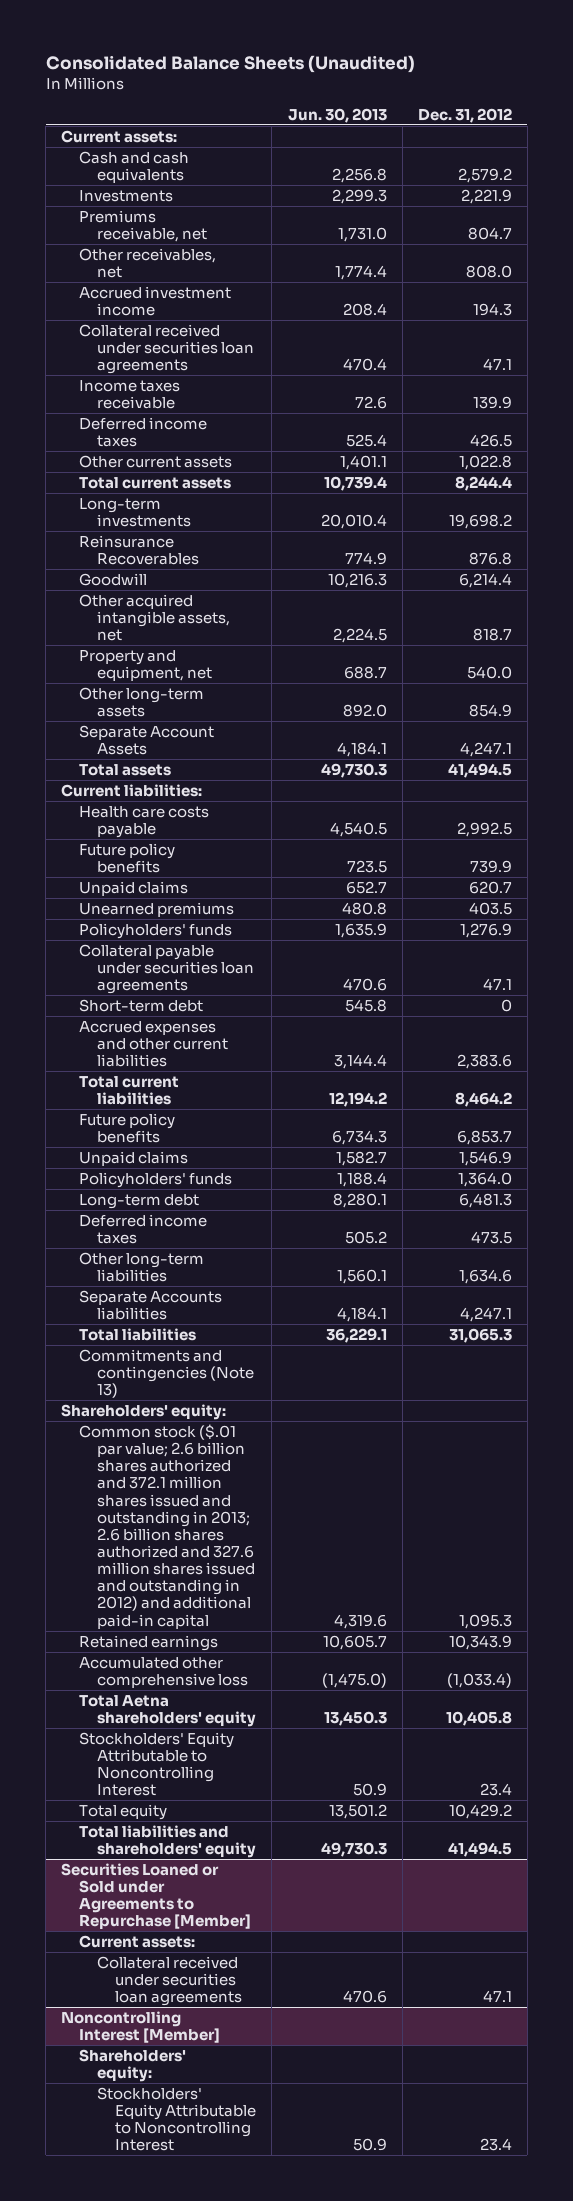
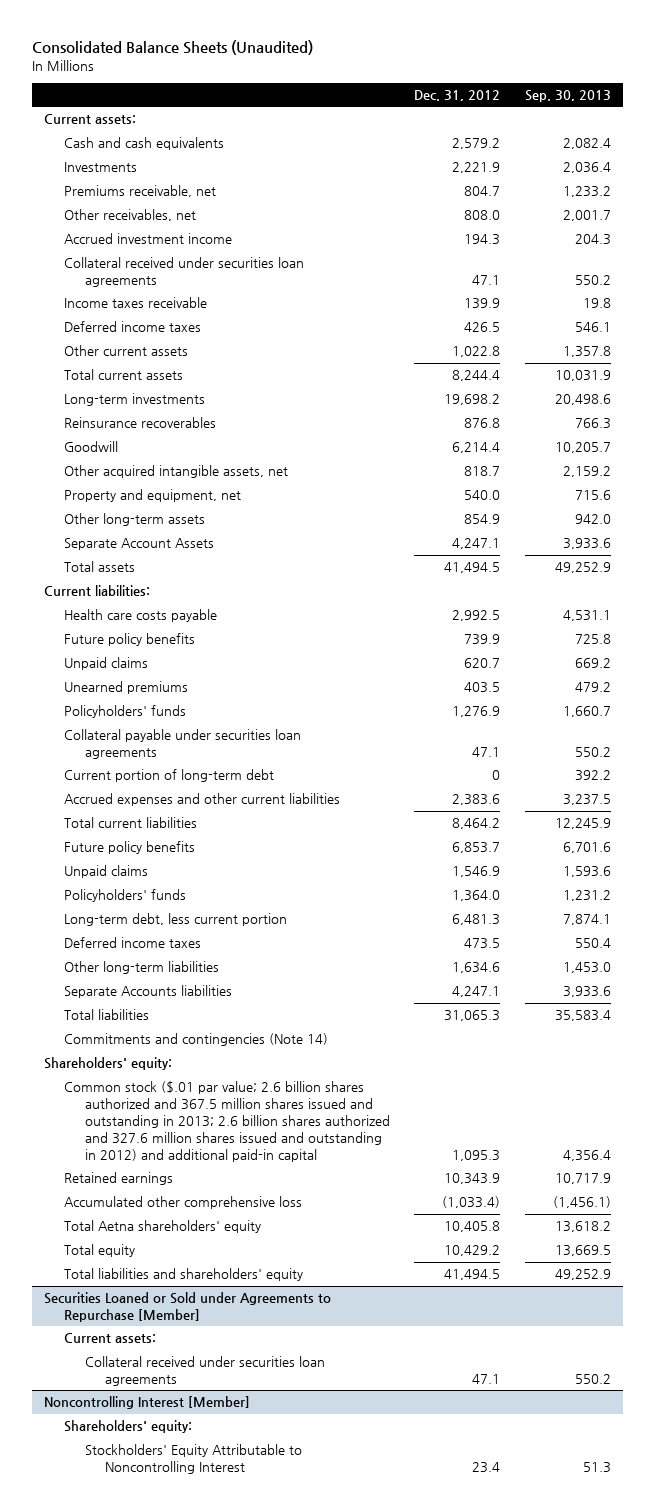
[287,107,387,123] Jun. 30, 2013 -> none
none -> [524,90,611,103] Sep. 30, 2013
[79,534,200,566] Reinsurance Recoverables -> [64,417,217,429] Reinsurance recoverables
[79,998,204,1012] Short-term debt -> none
none -> [64,769,275,783] Current portion of long-term debt
[79,1193,200,1209] Long-term debt -> [64,913,288,927] Long-term debt, less current portion
[79,1348,255,1399] Commitments and contingencies (Note 13) -> [64,1033,329,1047] Commitments and contingencies (Note 14)
[79,1423,256,1629] Common stock ($.01 par value; 2.6 billion shares authorized and 372.1 million shares issued and outstanding in 2013; 2.6 billion shares authorized and 327.6 million shares issued and outstanding in 2012) and additional paid-in capital -> [64,1081,390,1162] Common stock ($.01 par value; 2.6 billion shares authorized and 367.5 million shares issued and outstanding in 2013; 2.6 billion shares authorized and 327.6 million shares issued and outstanding in 2012) and additional paid-in capital
[79,1731,235,1797] Stockholders' Equity Attributable to Noncontrolling Interest -> none

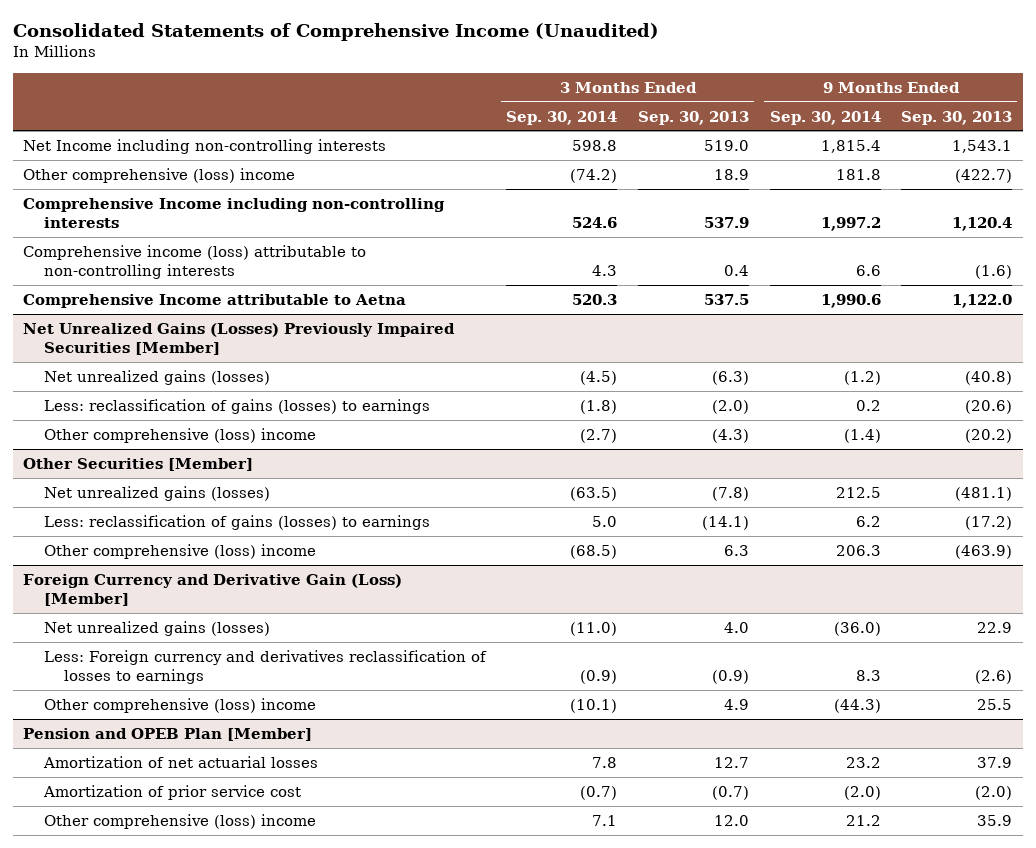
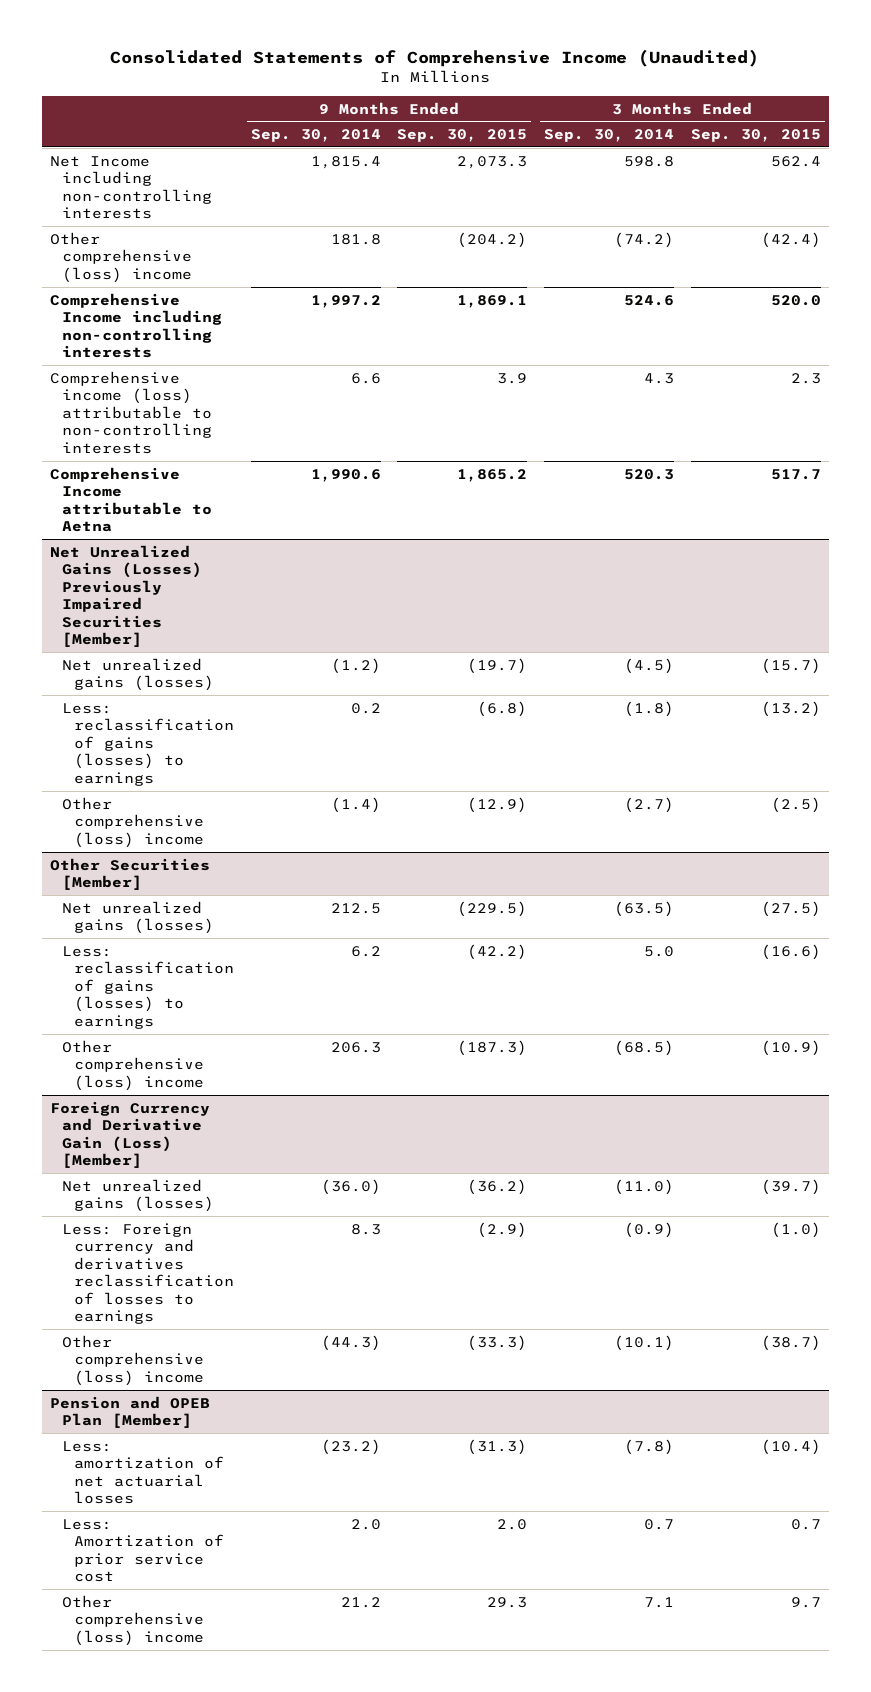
[638,110,750,125] Sep. 30, 2013 -> none
[901,110,1013,125] Sep. 30, 2013 -> none
none -> [397,129,528,143] Sep. 30, 2015
none -> [690,129,821,143] Sep. 30, 2015
[42,756,318,769] Amortization of net actuarial losses -> [62,1440,225,1505] Less: amortization of net actuarial losses
[592,757,618,769] 7.8 -> [623,1438,674,1455] (7.8)
[845,757,881,769] 23.2 -> [320,1438,381,1455] (23.2)
[42,785,301,801] Amortization of prior service cost -> [62,1518,225,1583] Less: Amortization of prior service cost
[580,786,618,801] (0.7) -> [643,1518,674,1530] 0.7
[843,786,881,801] (2.0) -> [350,1518,381,1530] 2.0

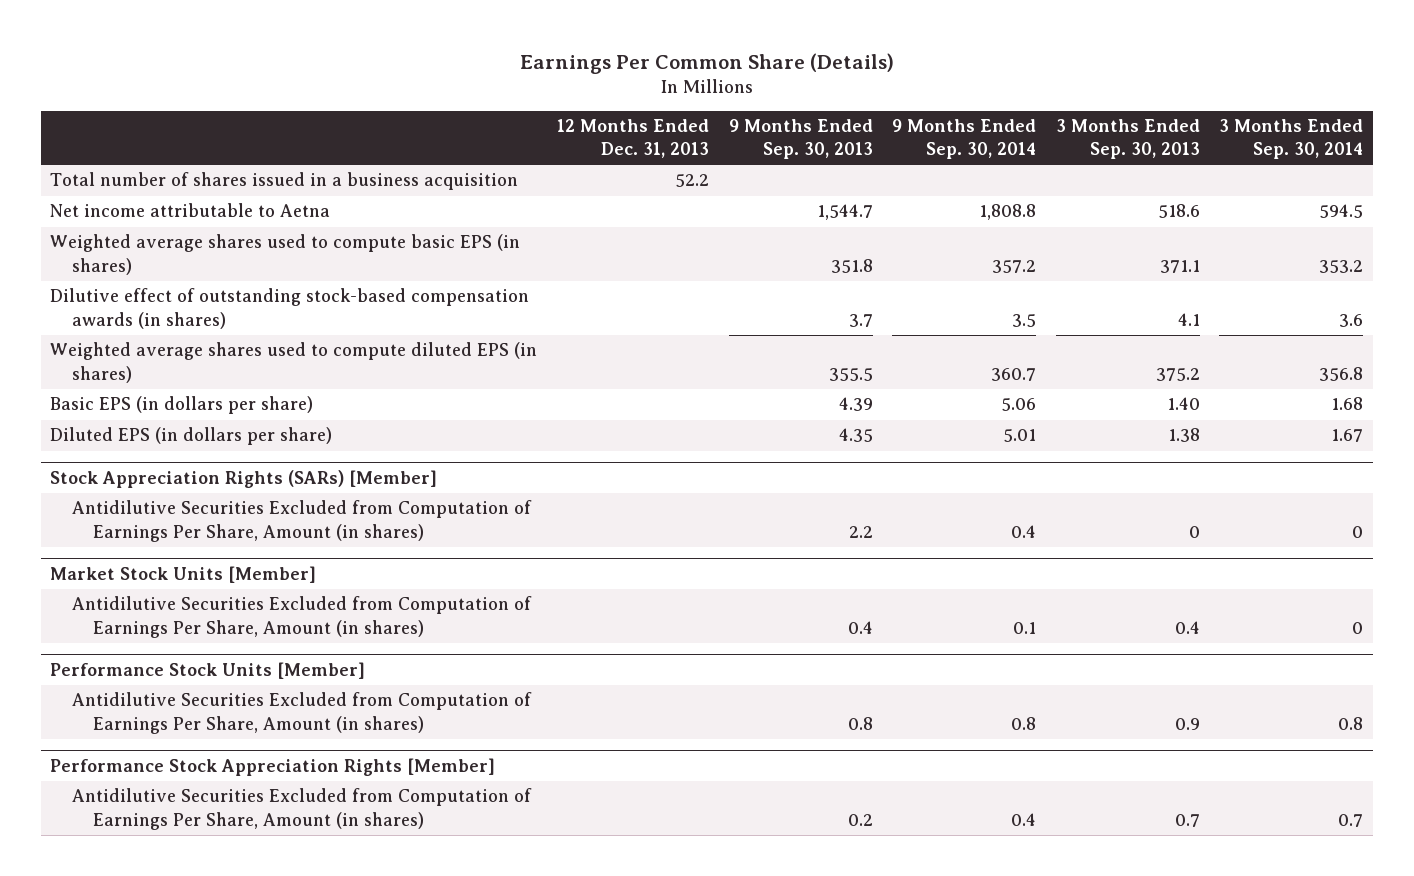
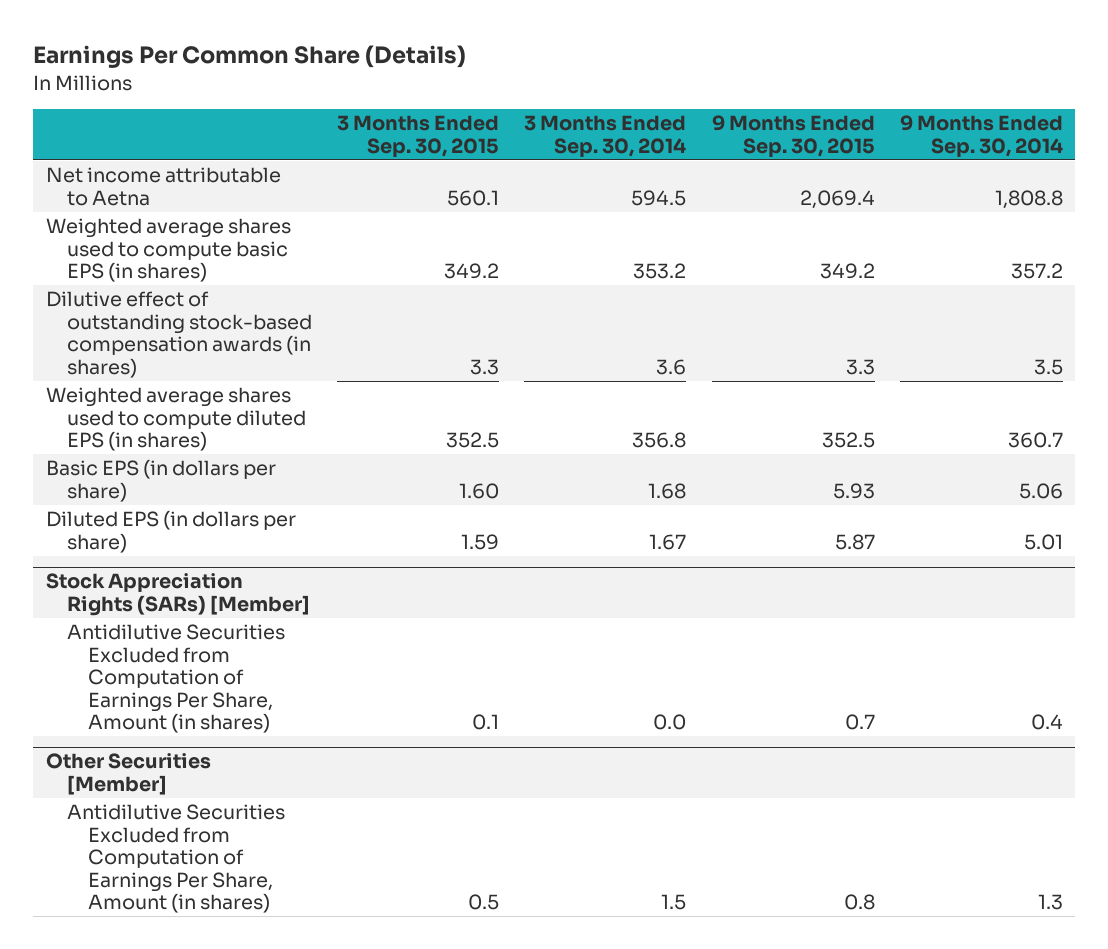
[556,119,709,159] 12 Months Ended Dec. 31, 2013 -> none
[728,119,873,160] 9 Months Ended Sep. 30, 2013 -> none
[1055,119,1200,160] 3 Months Ended Sep. 30, 2013 -> none
none -> [337,115,500,157] 3 Months Ended Sep. 30, 2015
none -> [711,115,875,157] 9 Months Ended Sep. 30, 2015
[50,172,519,191] Total number of shares issued in a business acquisition -> none
[50,565,317,583] Market Stock Units [Member] -> none
[50,661,366,679] Performance Stock Units [Member] -> none
[71,692,532,734] Antidilutive Securities Excluded from Computation of Earnings Per Share, Amount (in shares) -> none
[50,757,496,776] Performance Stock Appreciation Rights [Member] -> none
[71,788,532,830] Antidilutive Securities Excluded from Computation of Earnings Per Share, Amount (in shares) -> none
[1352,525,1364,538] 0 -> [653,713,687,730] 0.0
none -> [45,753,211,795] Other Securities [Member]
[1013,621,1037,634] 0.1 -> [1037,893,1063,910] 1.3
[1352,621,1364,634] 0 -> [661,893,687,910] 1.5

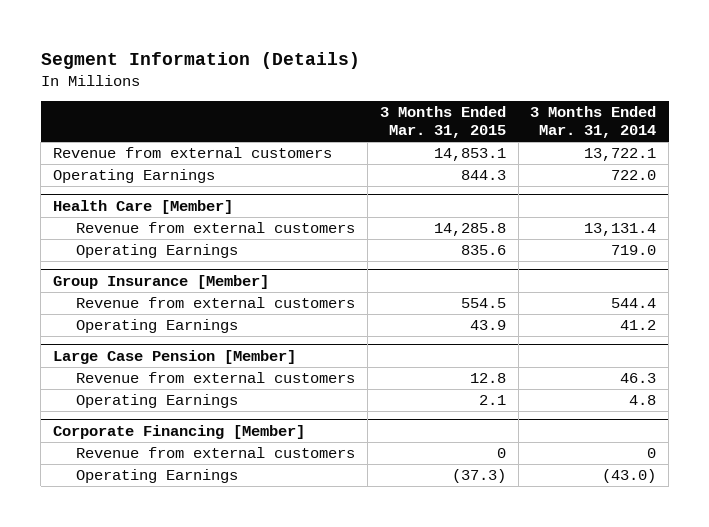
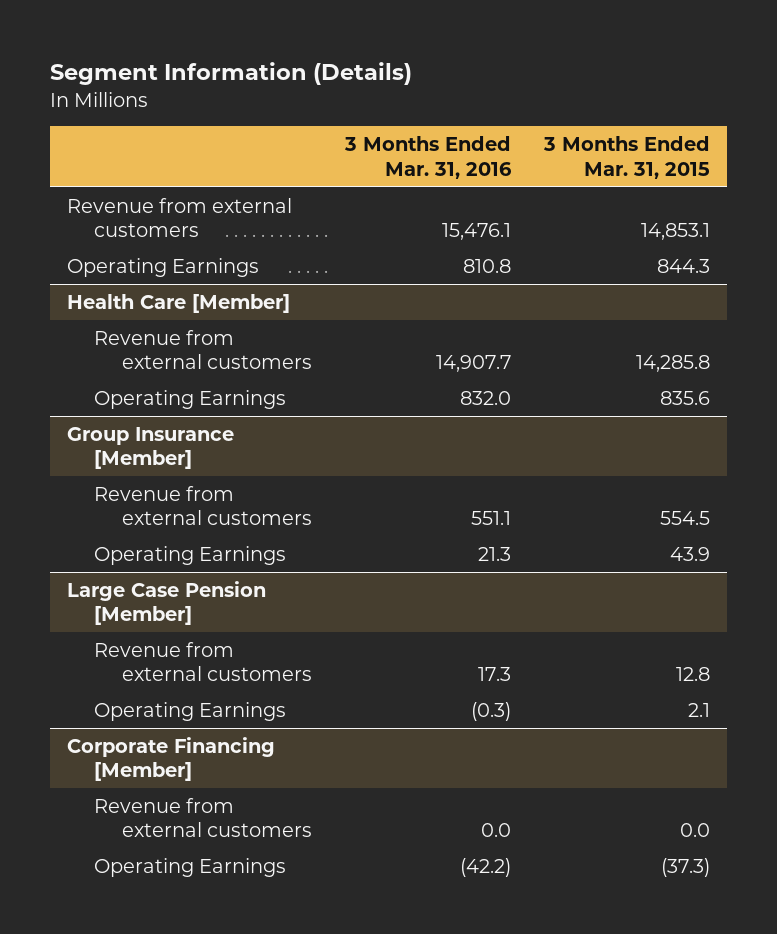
[530,106,657,139] 3 Months Ended Mar. 31, 2014 -> none
none -> [344,135,513,179] 3 Months Ended Mar. 31, 2016
[496,448,506,459] 0 -> [680,823,711,838] 0.0

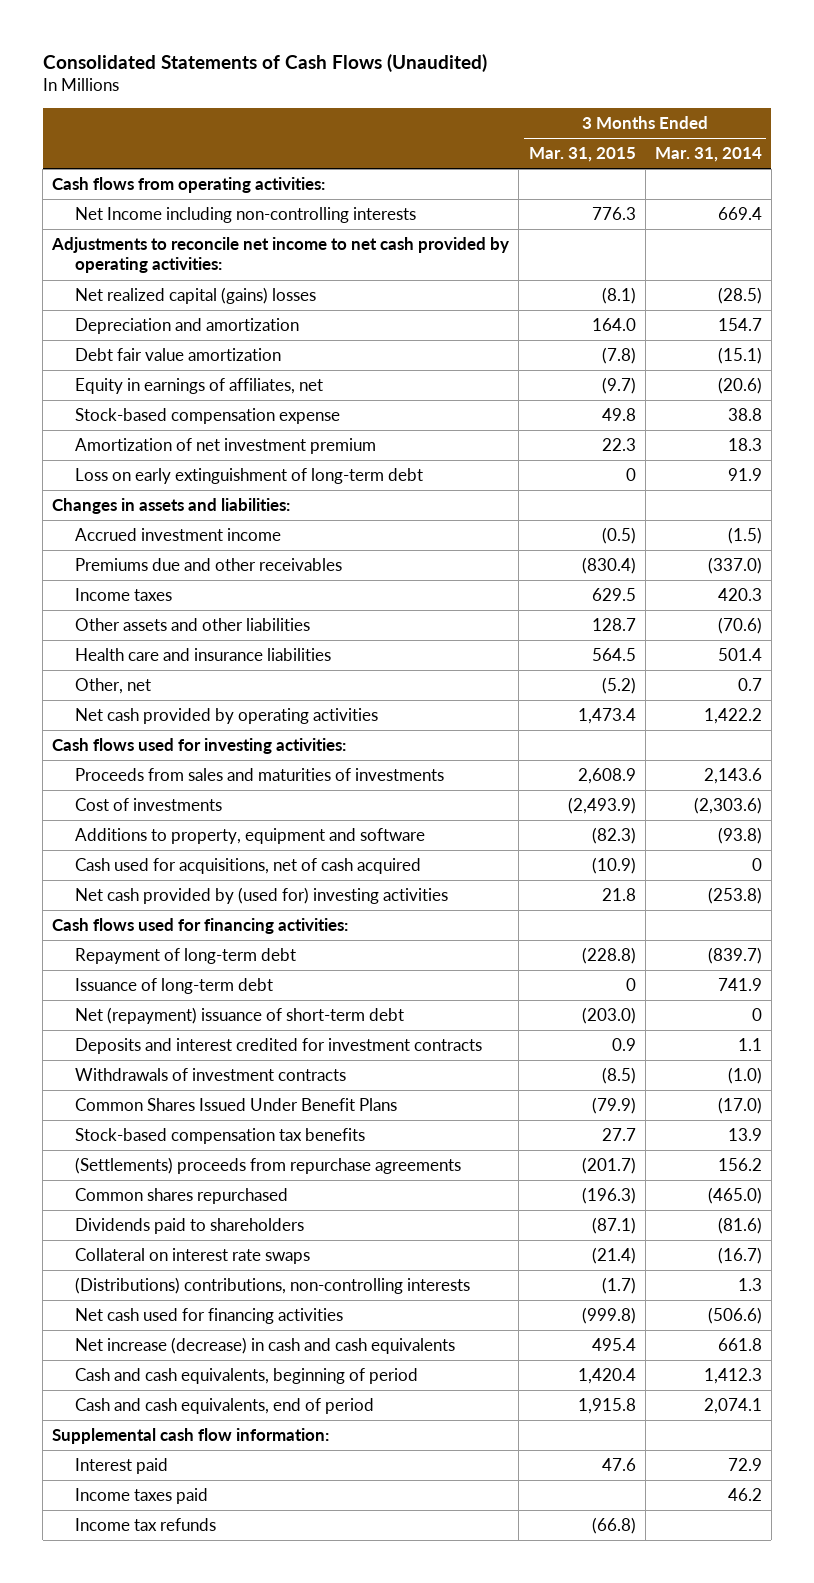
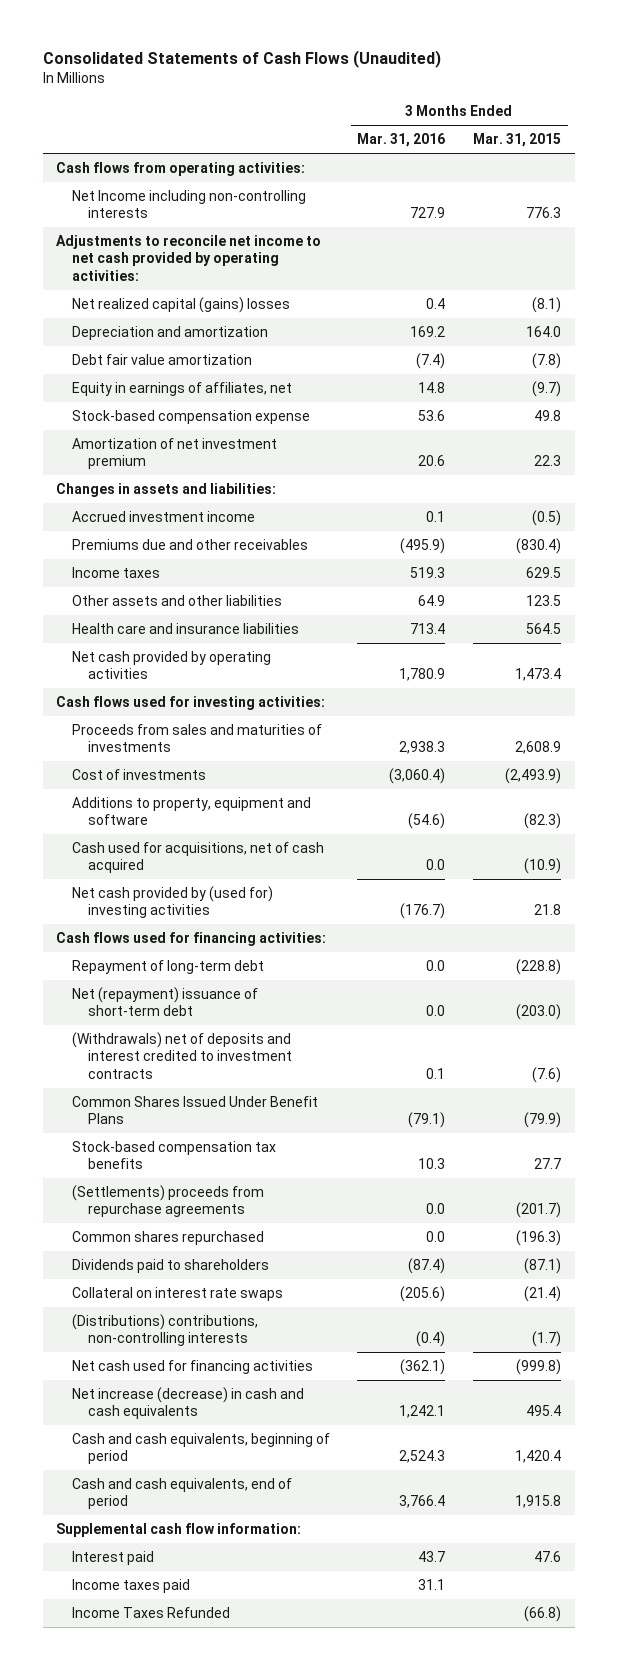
[654,147,762,163] Mar. 31, 2014 -> none
none -> [357,133,446,148] Mar. 31, 2016
[75,468,424,485] Loss on early extinguishment of long-term debt -> none
[591,618,636,632] 128.7 -> [525,594,561,606] 123.5
[75,678,152,695] Other, net -> none
[75,978,274,995] Issuance of long-term debt -> none
[75,1038,483,1055] Deposits and interest credited for investment contracts -> none
[75,1068,347,1082] Withdrawals of investment contracts -> [72,1031,292,1079] (Withdrawals) net of deposits and interest credited to investment contracts
[601,1067,636,1085] (8.5) -> [531,1066,561,1083] (7.6)
[75,1518,217,1532] Income tax refunds -> [72,1606,231,1618] Income Taxes Refunded

